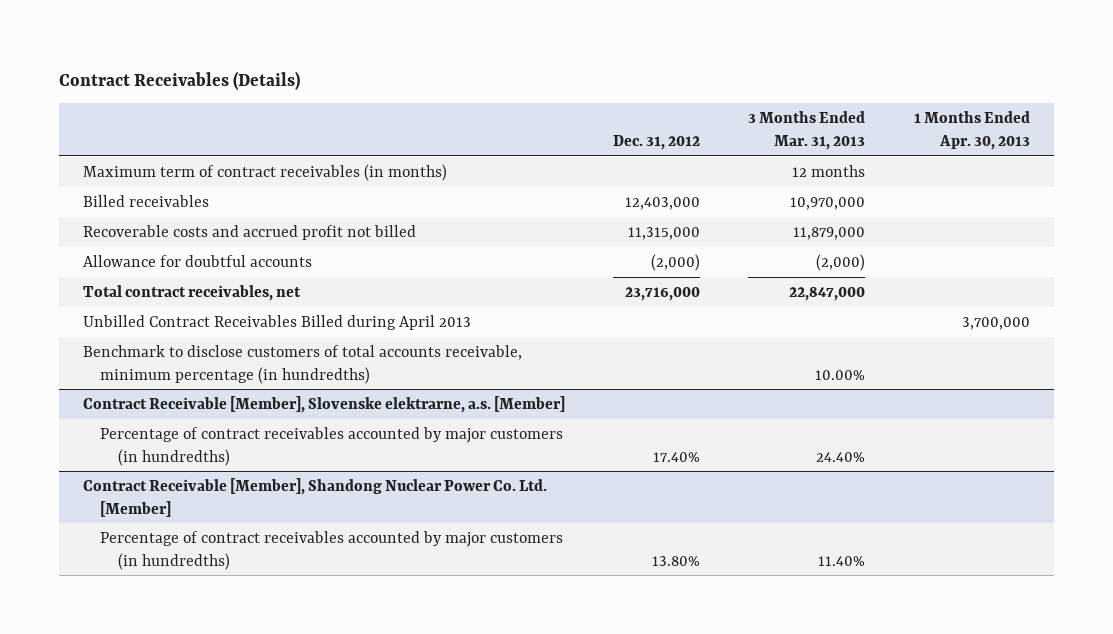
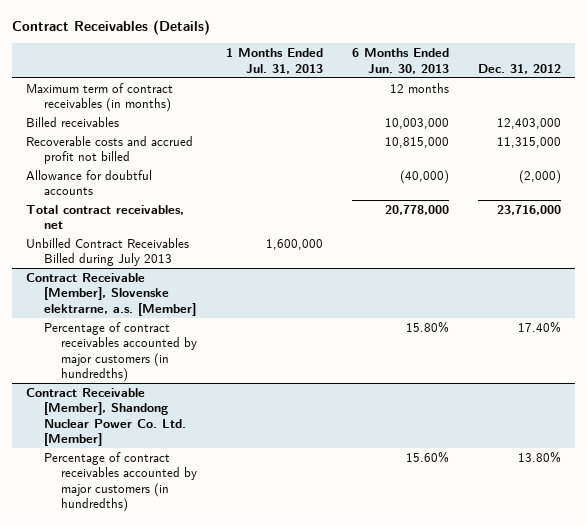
[748,111,866,150] 3 Months Ended Mar. 31, 2013 -> none
[913,111,1030,150] 1 Months Ended Apr. 30, 2013 -> none
none -> [225,48,323,74] 1 Months Ended Jul. 31, 2013
none -> [351,48,449,74] 6 Months Ended Jun. 30, 2013
[82,344,522,384] Benchmark to disclose customers of total accounts receivable, minimum percentage (in hundredths) -> none
[82,314,471,330] Unbilled Contract Receivables Billed during April 2013 -> [26,237,190,267] Unbilled Contract Receivables Billed during July 2013

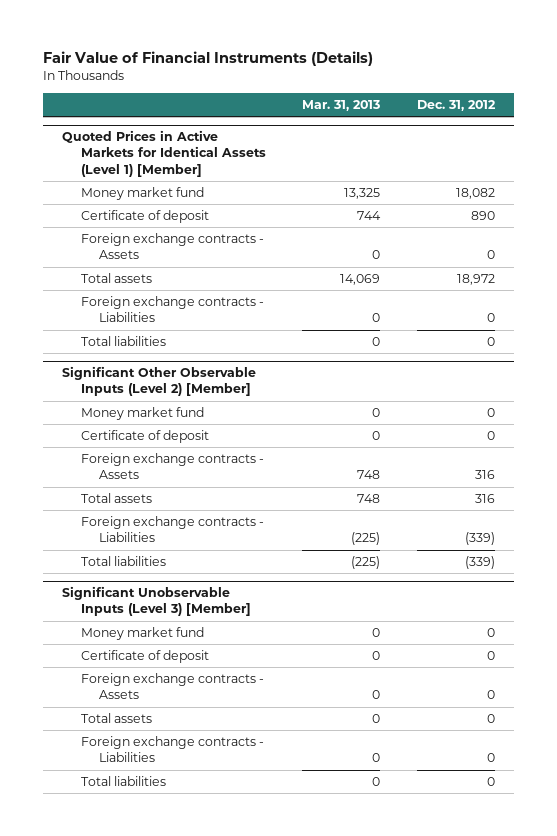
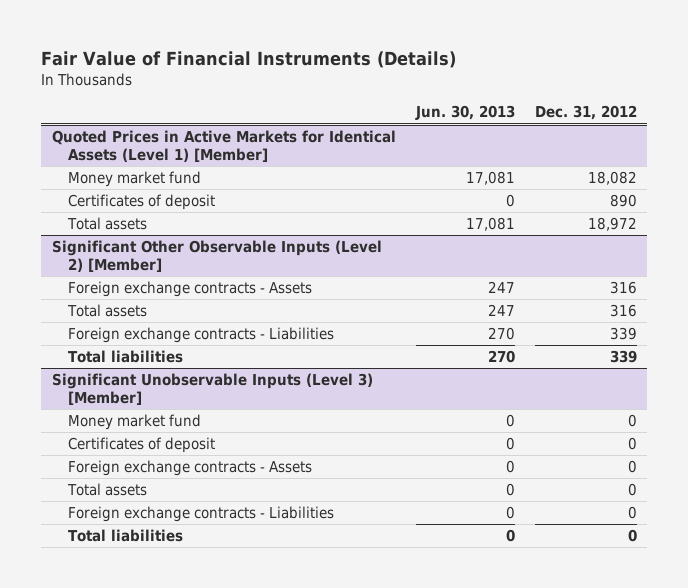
[302,100,381,112] Mar. 31, 2013 -> none
none -> [414,105,515,121] Jun. 30, 2013
[80,233,264,260] Foreign exchange contracts - Assets -> none
[80,210,209,224] Certificate of deposit -> [68,194,216,211] Certificates of deposit
[80,296,264,323] Foreign exchange contracts - Liabilities -> none
[80,336,166,347] Total liabilities -> none
[80,407,204,421] Money market fund -> none
[80,430,209,444] Certificate of deposit -> none
[465,532,496,546] (339) -> [609,327,637,341] 339
[465,556,496,570] (339) -> [609,350,637,364] 339
[80,650,209,664] Certificate of deposit -> [68,437,216,454] Certificates of deposit

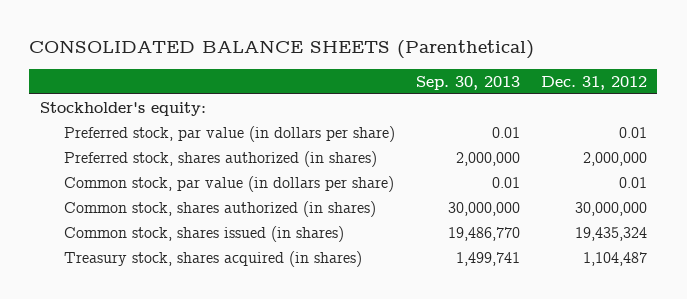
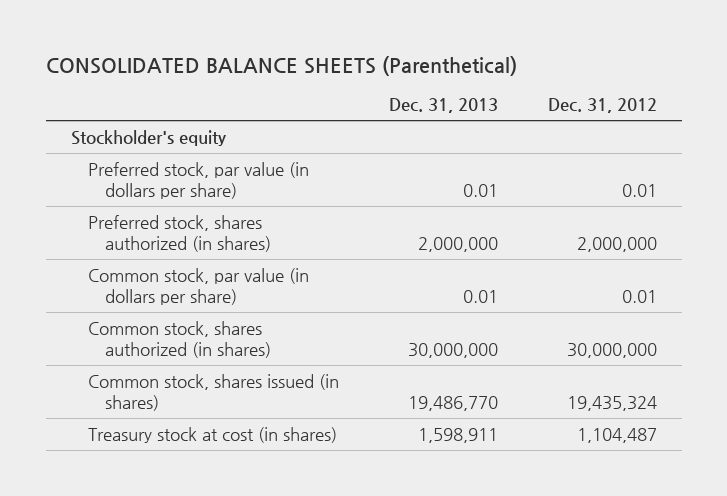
[415,75,520,90] Sep. 30, 2013 -> none
none -> [388,98,498,114] Dec. 31, 2013
[39,101,206,116] Stockholder's equity: -> [70,129,226,146] Stockholder's equity
[63,250,362,267] Treasury stock, shares acquired (in shares) -> [87,426,337,443] Treasury stock at cost (in shares)

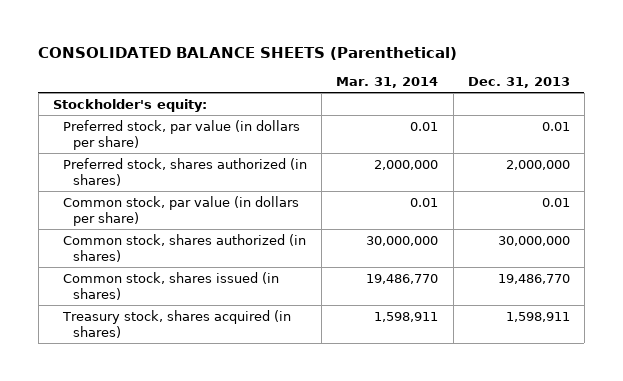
[547,98,657,114] Dec. 31, 2012 -> none
none -> [336,76,439,88] Mar. 31, 2014
[70,129,226,146] Stockholder's equity -> [52,98,207,112] Stockholder's equity:
[87,426,337,443] Treasury stock at cost (in shares) -> [62,309,292,338] Treasury stock, shares acquired (in shares)

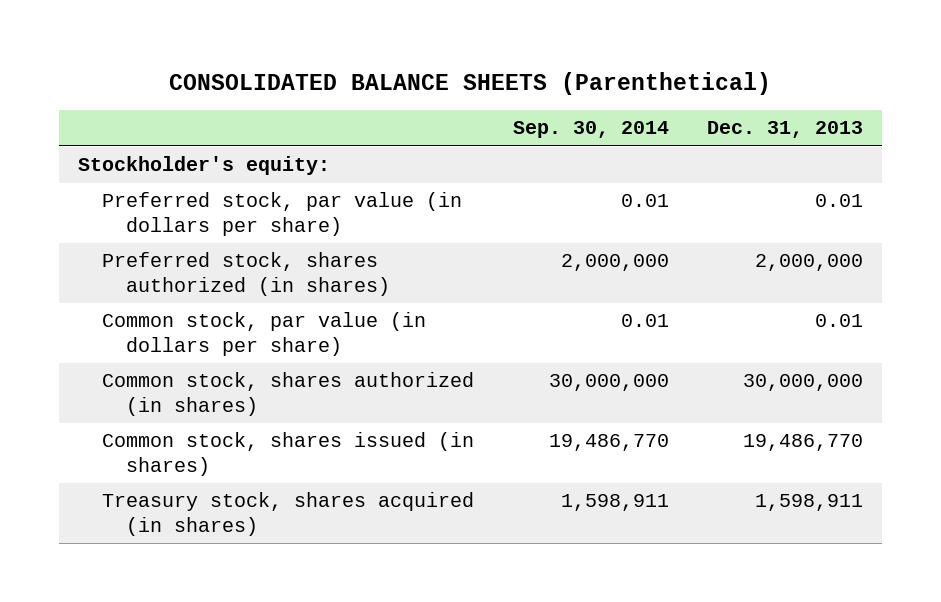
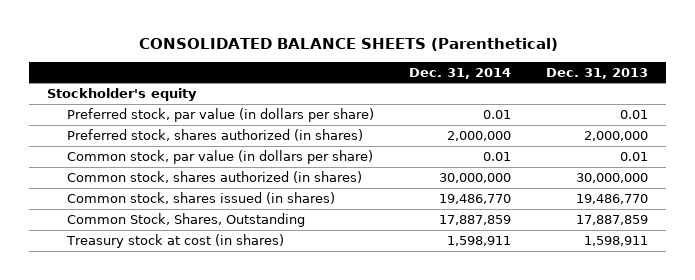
[512,121,669,139] Sep. 30, 2014 -> none
none -> [409,67,512,79] Dec. 31, 2014
[77,156,330,176] Stockholder's equity: -> [46,88,197,102] Stockholder's equity
none -> [66,213,305,228] Common Stock, Shares, Outstanding
[102,492,475,536] Treasury stock, shares acquired (in shares) -> [65,234,284,249] Treasury stock at cost (in shares)

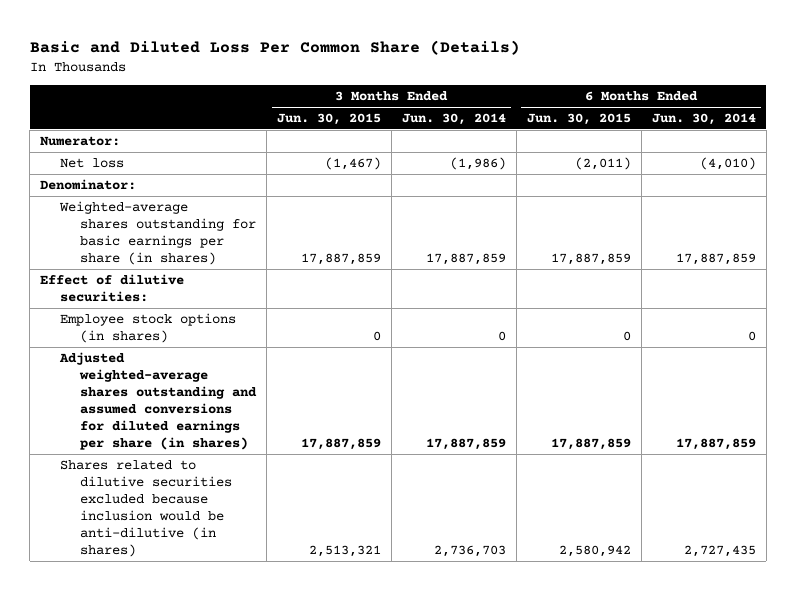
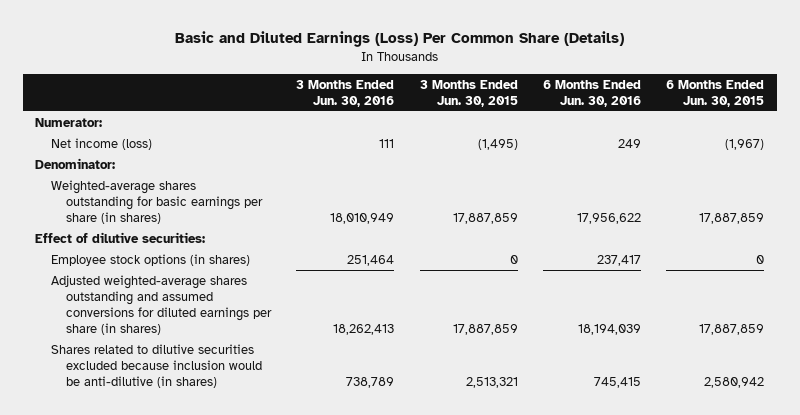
[29,39,520,55] Basic and Diluted Loss Per Common Share (Details) -> [174,31,624,48] Basic and Diluted Earnings (Loss) Per Common Share (Details)
[401,113,506,126] Jun. 30, 2014 -> none
[651,113,756,126] Jun. 30, 2014 -> none
none -> [296,79,395,107] 3 Months Ended Jun. 30, 2016
none -> [542,79,641,107] 6 Months Ended Jun. 30, 2016
[59,158,124,169] Net loss -> [50,137,152,150] Net income (loss)
[324,157,381,171] (1,467) -> [477,138,518,150] (1,495)
[574,157,631,171] (2,011) -> [725,138,765,150] (1,967)

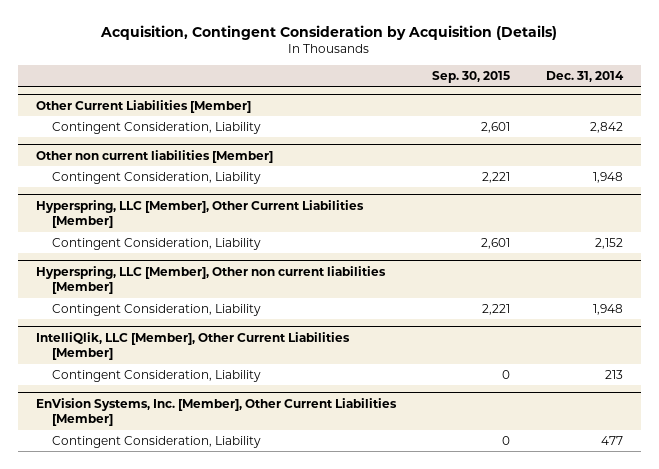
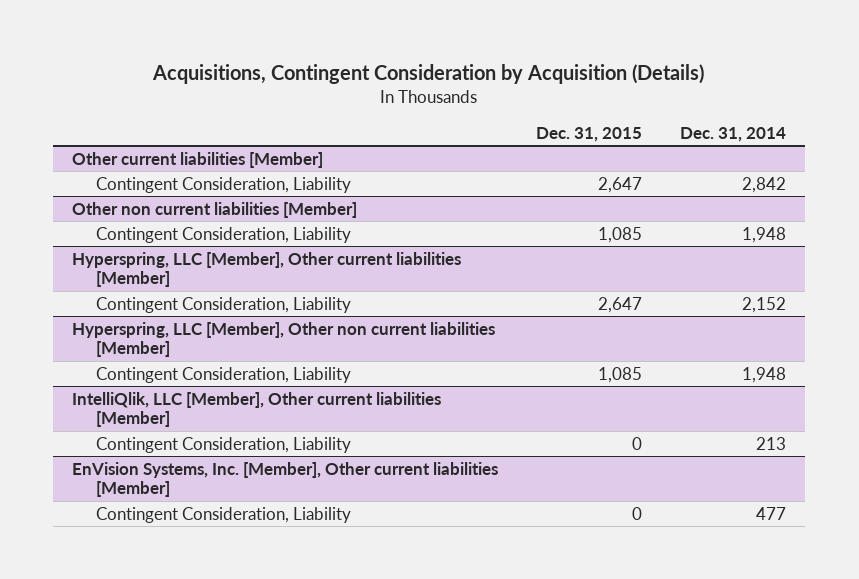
[100,24,558,40] Acquisition, Contingent Consideration by Acquisition (Details) -> [152,64,705,85] Acquisitions, Contingent Consideration by Acquisition (Details)
[431,71,510,84] Sep. 30, 2015 -> none
none -> [536,127,643,143] Dec. 31, 2015
[35,99,251,113] Other Current Liabilities [Member] -> [72,151,324,168] Other current liabilities [Member]
[35,199,364,229] Hyperspring, LLC [Member], Other Current Liabilities [Member] -> [72,251,462,288] Hyperspring, LLC [Member], Other current liabilities [Member]
[35,331,350,361] IntelliQlik, LLC [Member], Other Current Liabilities [Member] -> [72,391,442,428] IntelliQlik, LLC [Member], Other current liabilities [Member]
[35,397,397,427] EnVision Systems, Inc. [Member], Other Current Liabilities [Member] -> [72,461,499,498] EnVision Systems, Inc. [Member], Other current liabilities [Member]

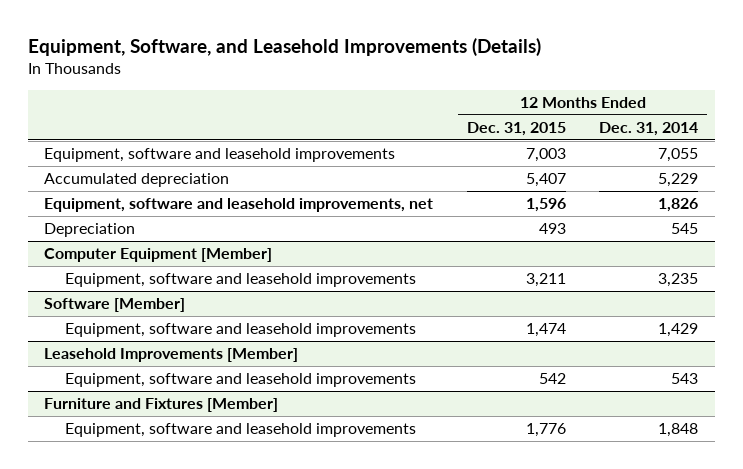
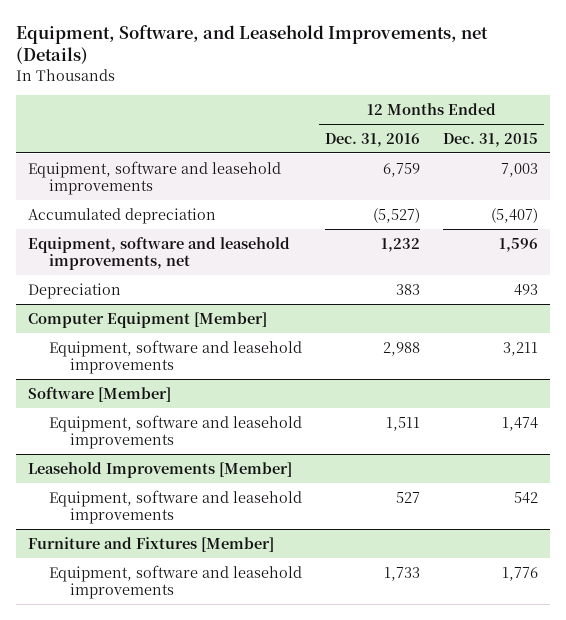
[27,37,541,56] Equipment, Software, and Leasehold Improvements (Details) -> [16,24,489,65] Equipment, Software, and Leasehold Improvements, net (Details)
[599,122,699,137] Dec. 31, 2014 -> none
none -> [325,132,421,147] Dec. 31, 2016
[525,173,566,188] 5,407 -> [491,207,539,223] (5,407)

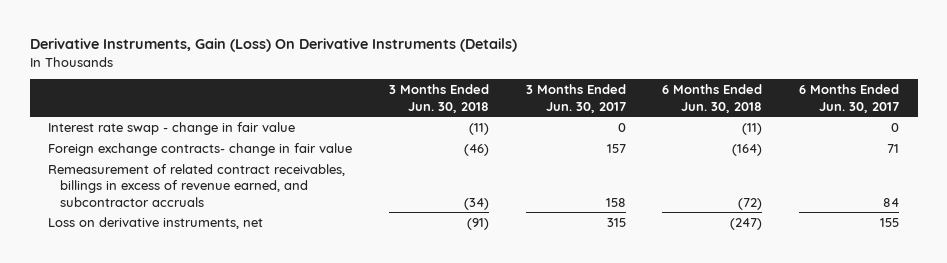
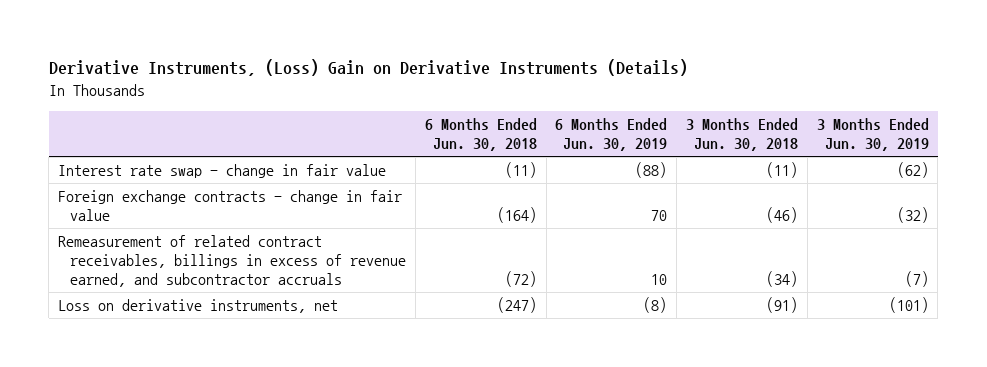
[29,38,517,53] Derivative Instruments, Gain (Loss) On Derivative Instruments (Details) -> [48,59,688,77] Derivative Instruments, (Loss) Gain on Derivative Instruments (Details)
[525,84,626,113] 3 Months Ended Jun. 30, 2017 -> none
[799,84,900,113] 6 Months Ended Jun. 30, 2017 -> none
none -> [555,118,668,151] 6 Months Ended Jun. 30, 2019
none -> [816,118,929,151] 3 Months Ended Jun. 30, 2019
[48,142,353,156] Foreign exchange contracts- change in fair value -> [58,190,403,222] Foreign exchange contracts - change in fair value

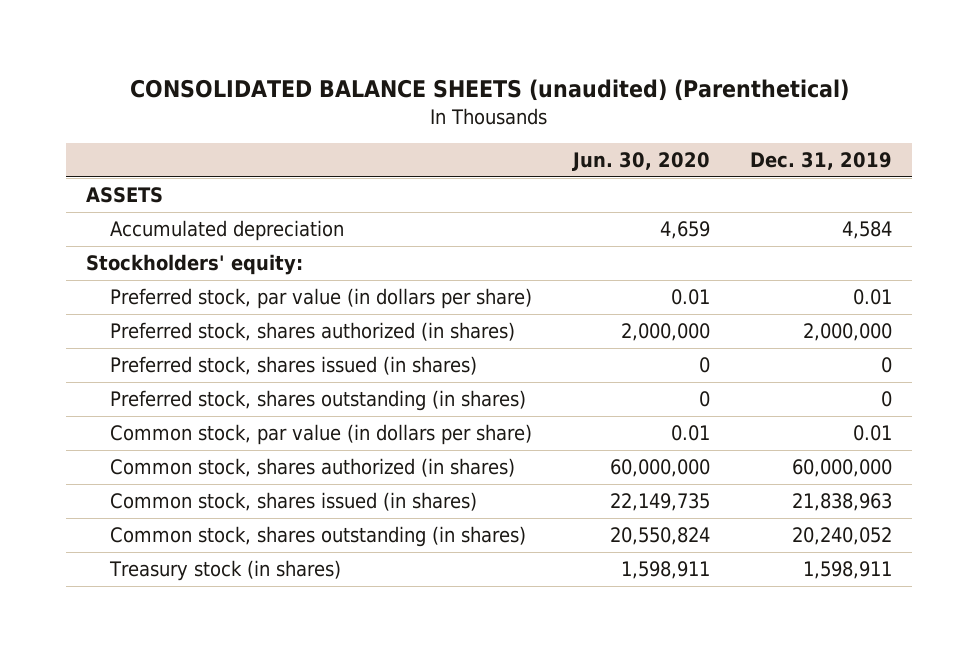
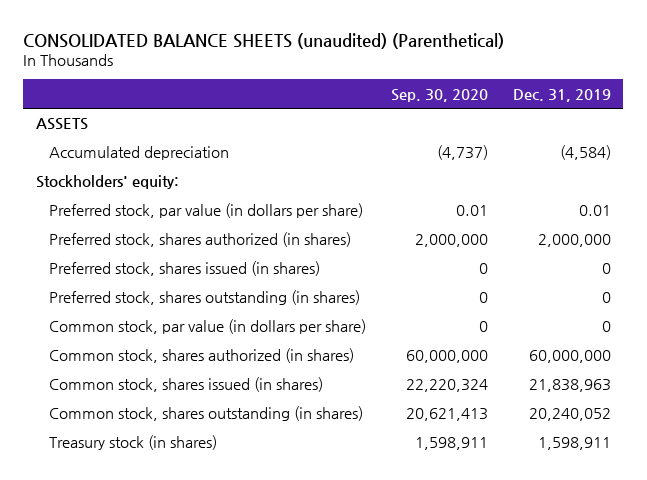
[571,152,710,172] Jun. 30, 2020 -> none
none -> [390,88,488,102] Sep. 30, 2020
[842,220,893,239] 4,584 -> [559,145,611,161] (4,584)
[853,424,893,441] 0.01 -> [601,321,611,333] 0

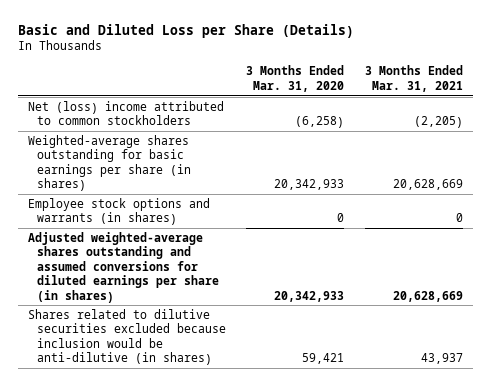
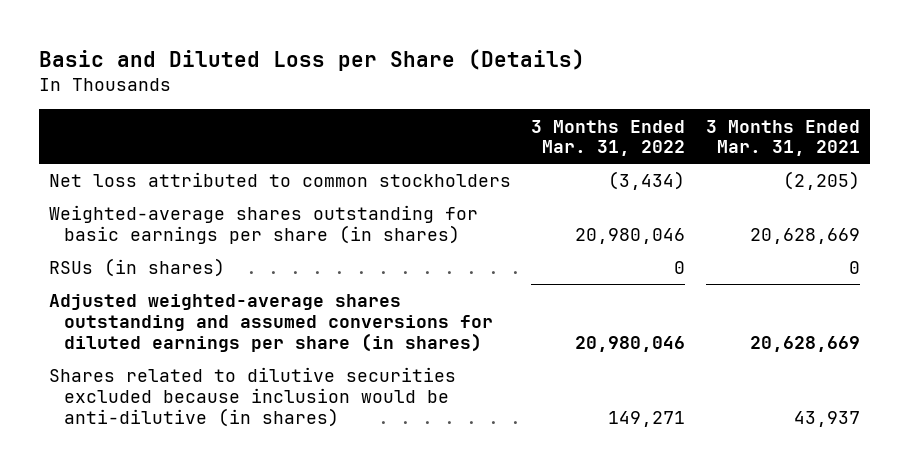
[246,65,345,92] 3 Months Ended Mar. 31, 2020 -> none
none -> [531,119,686,157] 3 Months Ended Mar. 31, 2022
[27,100,224,126] Net (loss) income attributed to common stockholders -> [49,172,512,188] Net loss attributed to common stockholders
[27,197,210,226] Employee stock options and warrants (in shares) -> [49,258,226,278] RSUs (in shares)

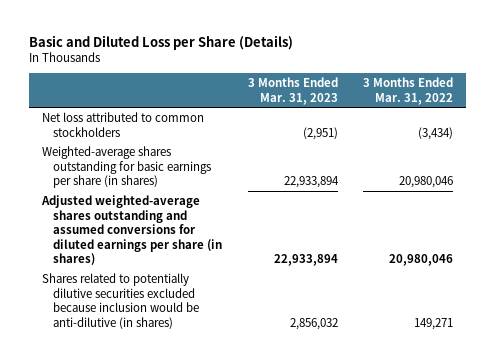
[705,119,860,157] 3 Months Ended Mar. 31, 2021 -> none
none -> [247,77,338,105] 3 Months Ended Mar. 31, 2023
[49,258,226,278] RSUs (in shares) -> none
[49,367,457,427] Shares related to dilutive securities excluded because inclusion would be anti-dilutive (in shares) -> [41,272,199,329] Shares related to potentially dilutive securities excluded because inclusion would be anti-dilutive (in shares)

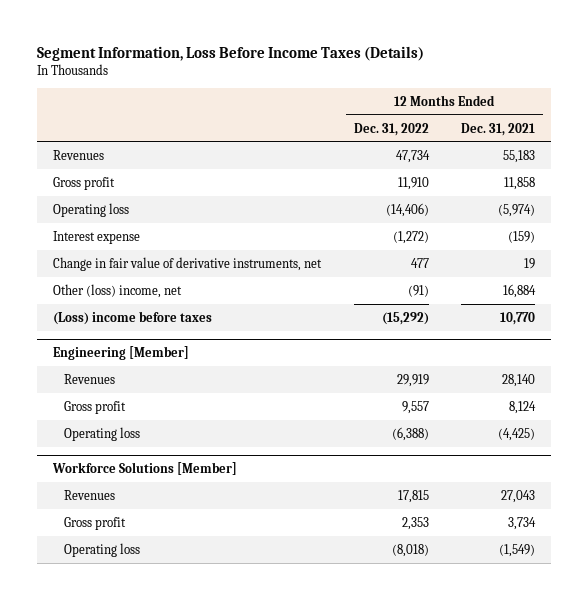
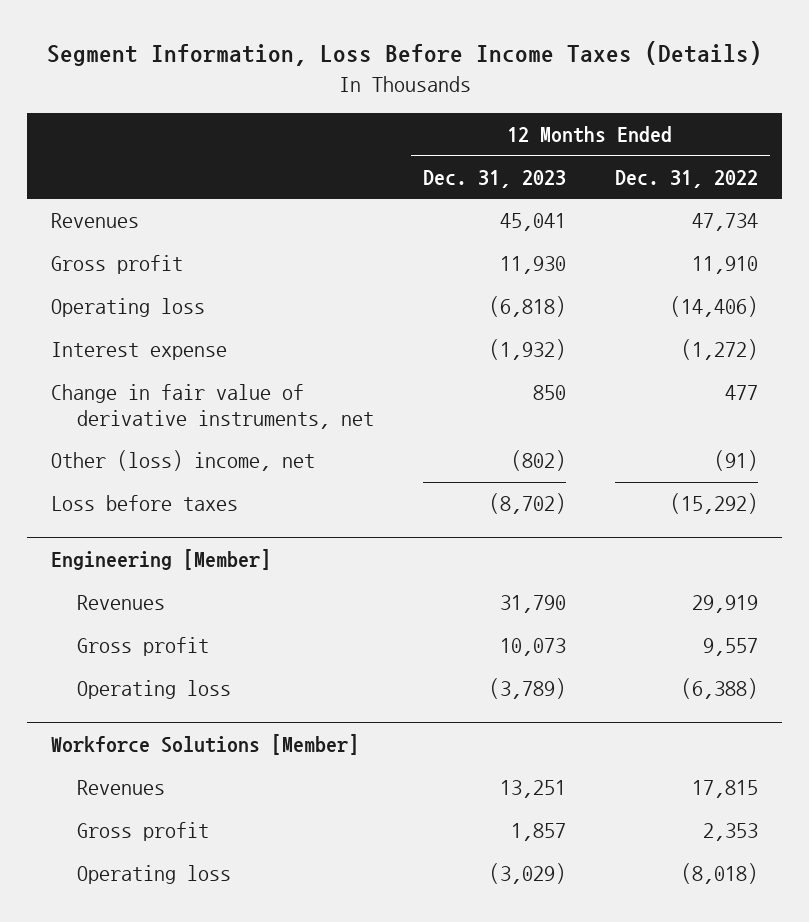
[460,122,535,136] Dec. 31, 2021 -> none
none -> [422,169,566,188] Dec. 31, 2023
[53,310,213,325] (Loss) income before taxes -> [51,495,239,512] Loss before taxes

